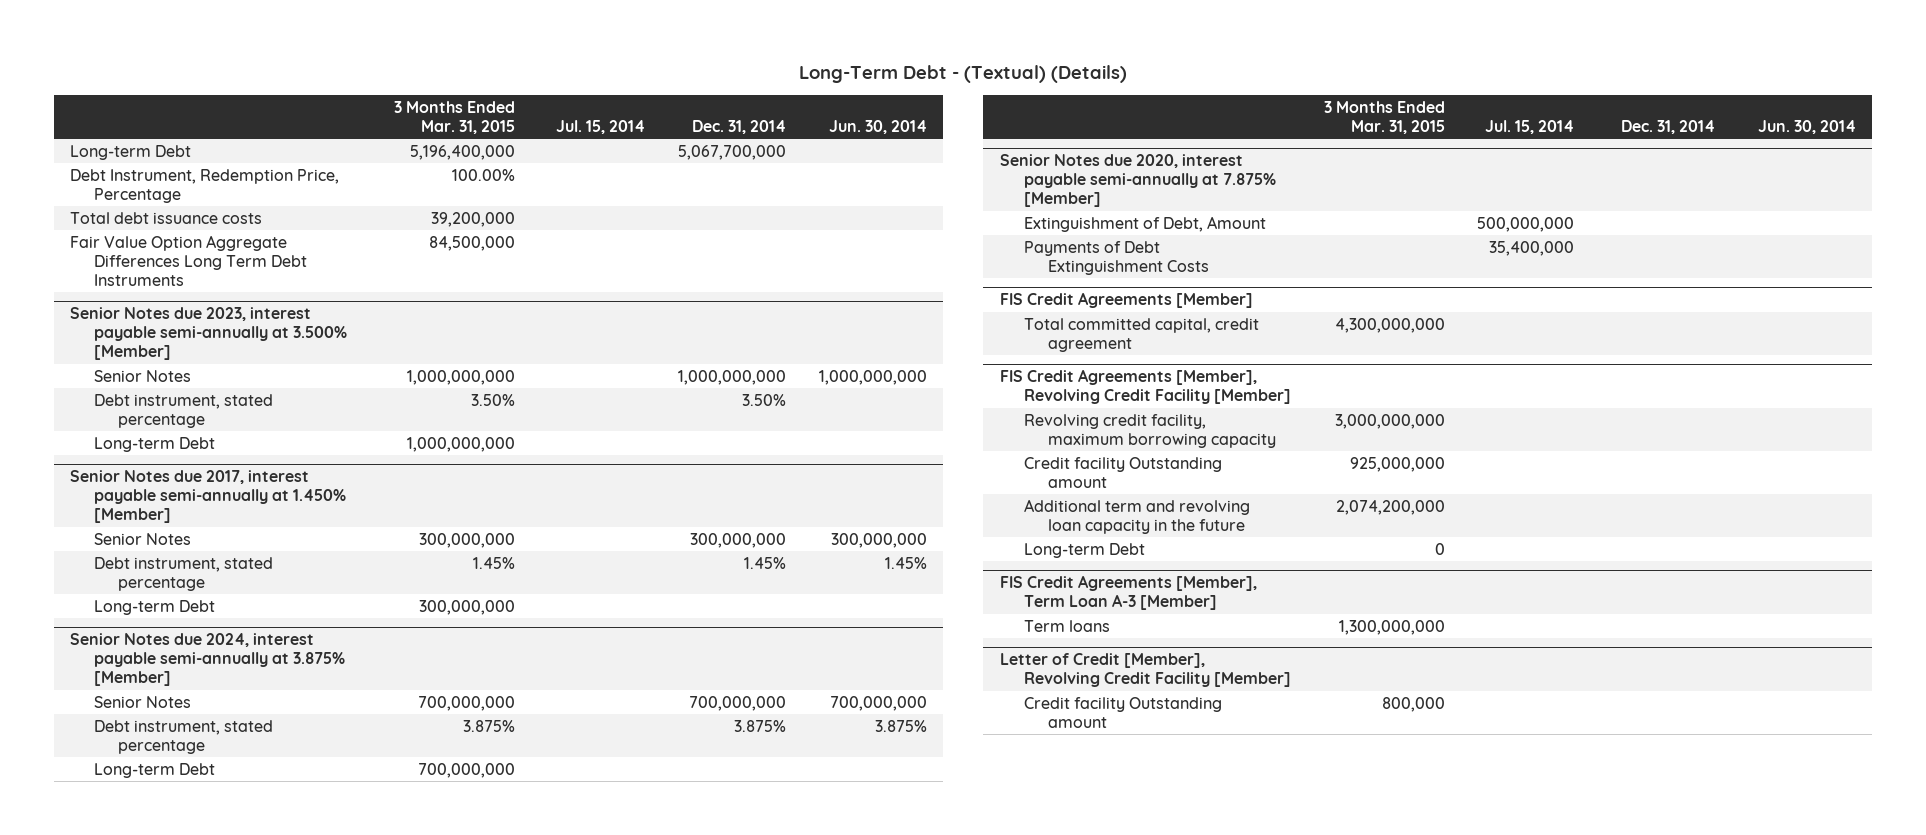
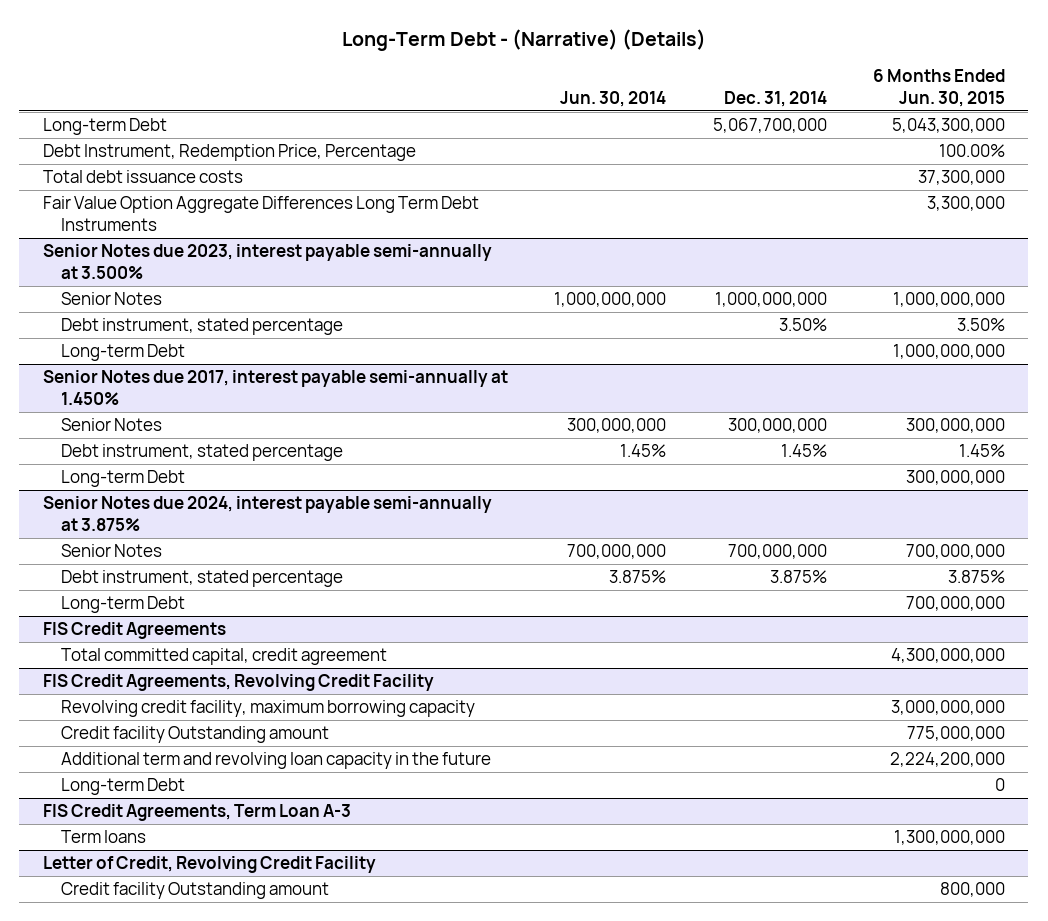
[799,65,1128,84] Long-Term Debt - (Textual) (Details) -> [341,28,706,51] Long-Term Debt - (Narrative) (Details)
[394,101,516,135] 3 Months Ended Mar. 31, 2015 -> none
[555,120,645,135] Jul. 15, 2014 -> none
none -> [873,69,1006,107] 6 Months Ended Jun. 30, 2015
[70,307,348,361] Senior Notes due 2023, interest payable semi-annually at 3.500% [Member] -> [42,244,492,279] Senior Notes due 2023, interest payable semi-annually at 3.500%
[70,470,347,524] Senior Notes due 2017, interest payable semi-annually at 1.450% [Member] -> [42,370,508,405] Senior Notes due 2017, interest payable semi-annually at 1.450%
[70,633,346,687] Senior Notes due 2024, interest payable semi-annually at 3.875% [Member] -> [42,496,492,531] Senior Notes due 2024, interest payable semi-annually at 3.875%
[999,154,1276,208] Senior Notes due 2020, interest payable semi-annually at 7.875% [Member] -> none
[1023,215,1266,232] Extinguishment of Debt, Amount -> none
[1023,240,1209,275] Payments of Debt Extinguishment Costs -> none
[999,292,1253,309] FIS Credit Agreements [Member] -> [42,622,226,640] FIS Credit Agreements
[999,369,1291,405] FIS Credit Agreements [Member], Revolving Credit Facility [Member] -> [42,674,434,692] FIS Credit Agreements, Revolving Credit Facility
[999,575,1257,611] FIS Credit Agreements [Member], Term Loan A-3 [Member] -> [42,804,351,822] FIS Credit Agreements, Term Loan A-3
[999,653,1291,688] Letter of Credit [Member], Revolving Credit Facility [Member] -> [42,856,376,874] Letter of Credit, Revolving Credit Facility

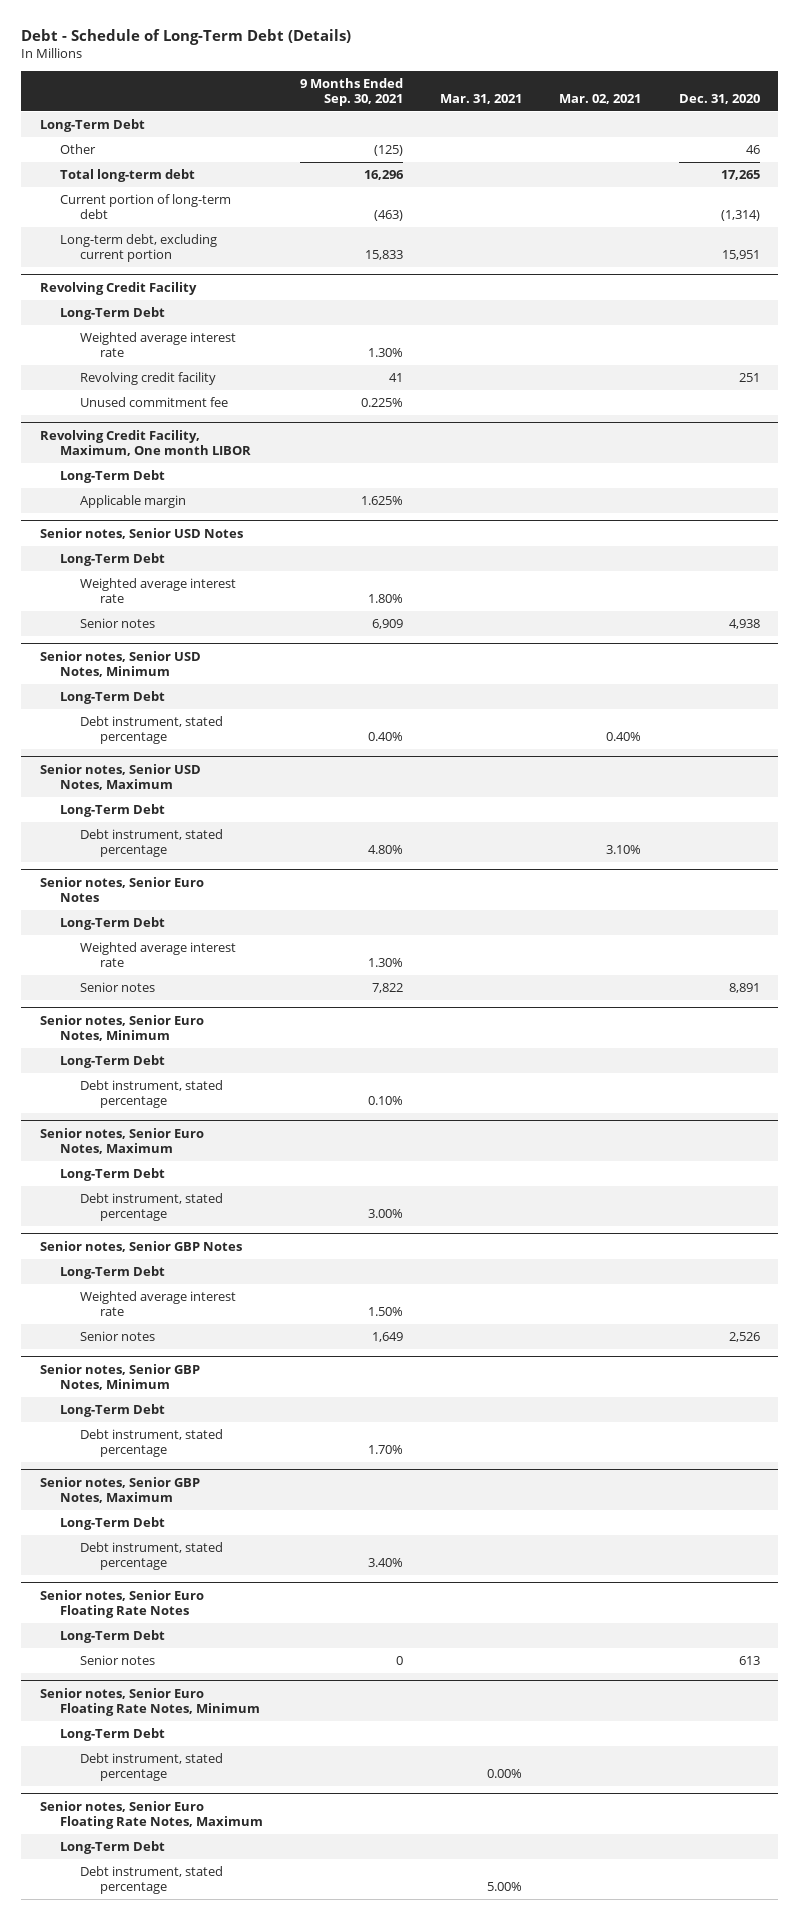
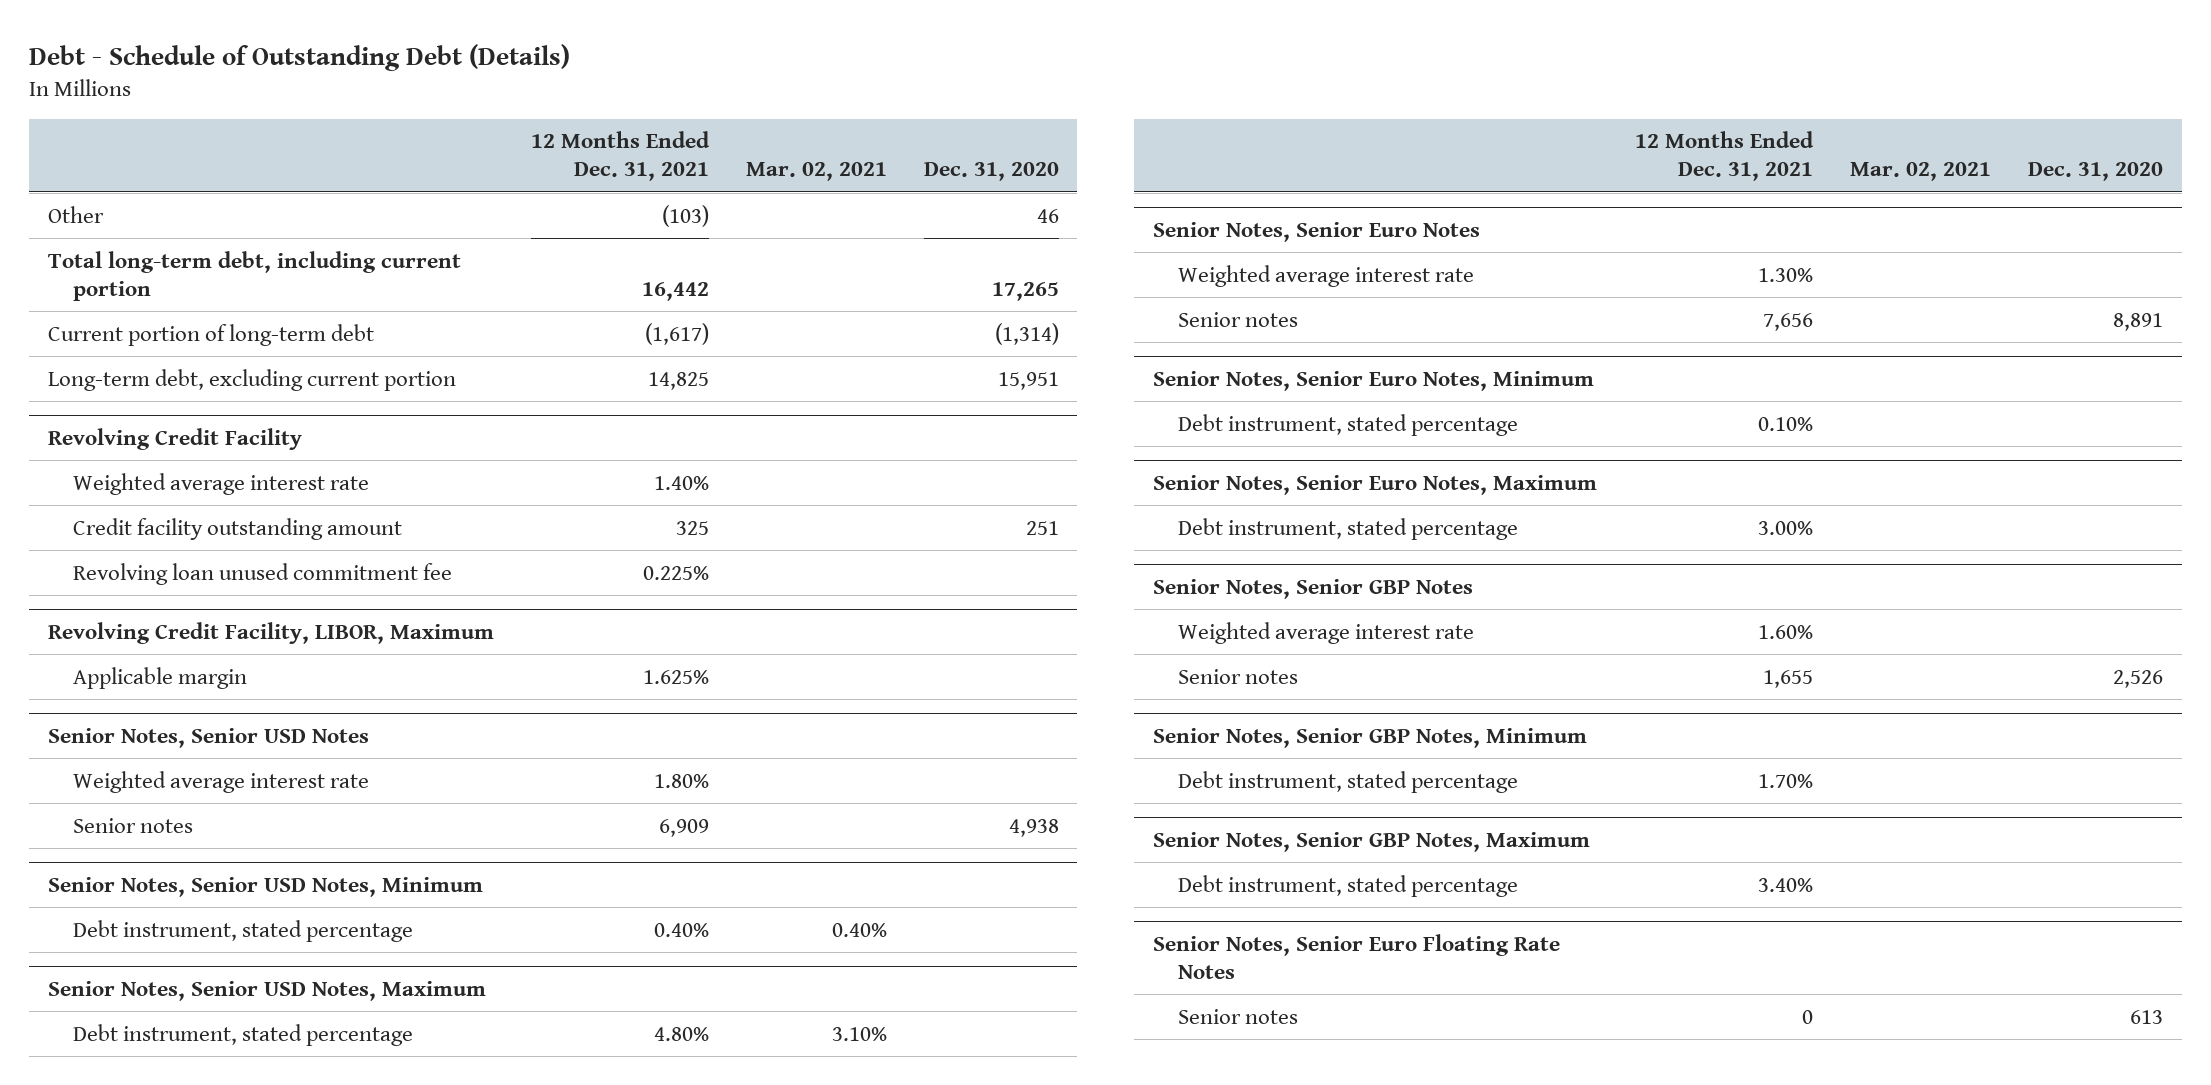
[21,28,352,45] Debt - Schedule of Long-Term Debt (Details) -> [29,43,571,71] Debt - Schedule of Outstanding Debt (Details)
[300,77,404,106] 9 Months Ended Sep. 30, 2021 -> none
[440,93,523,104] Mar. 31, 2021 -> none
none -> [530,131,710,182] 12 Months Ended Dec. 31, 2021
[39,119,145,133] Long-Term Debt -> none
[59,169,195,183] Total long-term debt -> [47,250,461,301] Total long-term debt, including current portion
[59,307,165,321] Long-Term Debt -> none
[59,470,165,484] Long-Term Debt -> none
[80,372,217,386] Revolving credit facility -> [73,517,403,540] Credit facility outstanding amount
[80,397,229,408] Unused commitment fee -> [73,562,453,585] Revolving loan unused commitment fee
[39,429,251,456] Revolving Credit Facility, Maximum, One month LIBOR -> [47,621,494,644] Revolving Credit Facility, LIBOR, Maximum
[59,553,165,567] Long-Term Debt -> none
[39,527,243,539] Senior notes, Senior USD Notes -> [47,727,369,748] Senior Notes, Senior USD Notes
[59,691,165,705] Long-Term Debt -> none
[39,650,201,677] Senior notes, Senior USD Notes, Minimum -> [47,876,483,897] Senior Notes, Senior USD Notes, Minimum
[59,804,165,818] Long-Term Debt -> none
[39,763,201,790] Senior notes, Senior USD Notes, Maximum -> [47,980,486,1001] Senior Notes, Senior USD Notes, Maximum
[59,917,165,931] Long-Term Debt -> none
[39,876,204,902] Senior notes, Senior Euro Notes -> [1152,221,1480,242] Senior Notes, Senior Euro Notes
[59,1055,165,1069] Long-Term Debt -> none
[39,1014,204,1041] Senior notes, Senior Euro Notes, Minimum -> [1152,370,1594,391] Senior Notes, Senior Euro Notes, Minimum
[59,1168,165,1182] Long-Term Debt -> none
[39,1127,204,1154] Senior notes, Senior Euro Notes, Maximum -> [1152,474,1597,495] Senior Notes, Senior Euro Notes, Maximum
[59,1266,165,1280] Long-Term Debt -> none
[39,1240,242,1252] Senior notes, Senior GBP Notes -> [1152,578,1473,599] Senior Notes, Senior GBP Notes
[59,1404,165,1418] Long-Term Debt -> none
[39,1363,200,1390] Senior notes, Senior GBP Notes, Minimum -> [1152,727,1587,748] Senior Notes, Senior GBP Notes, Minimum
[59,1517,165,1531] Long-Term Debt -> none
[39,1476,200,1503] Senior notes, Senior GBP Notes, Maximum -> [1152,831,1590,852] Senior Notes, Senior GBP Notes, Maximum
[59,1630,165,1644] Long-Term Debt -> none
[39,1589,204,1618] Senior notes, Senior Euro Floating Rate Notes -> [1152,933,1560,979] Senior Notes, Senior Euro Floating Rate Notes
[39,1687,260,1716] Senior notes, Senior Euro Floating Rate Notes, Minimum -> none
[59,1728,165,1742] Long-Term Debt -> none
[80,1753,224,1782] Debt instrument, stated percentage -> none
[39,1800,263,1829] Senior notes, Senior Euro Floating Rate Notes, Maximum -> none
[59,1841,165,1855] Long-Term Debt -> none
[80,1866,224,1895] Debt instrument, stated percentage -> none

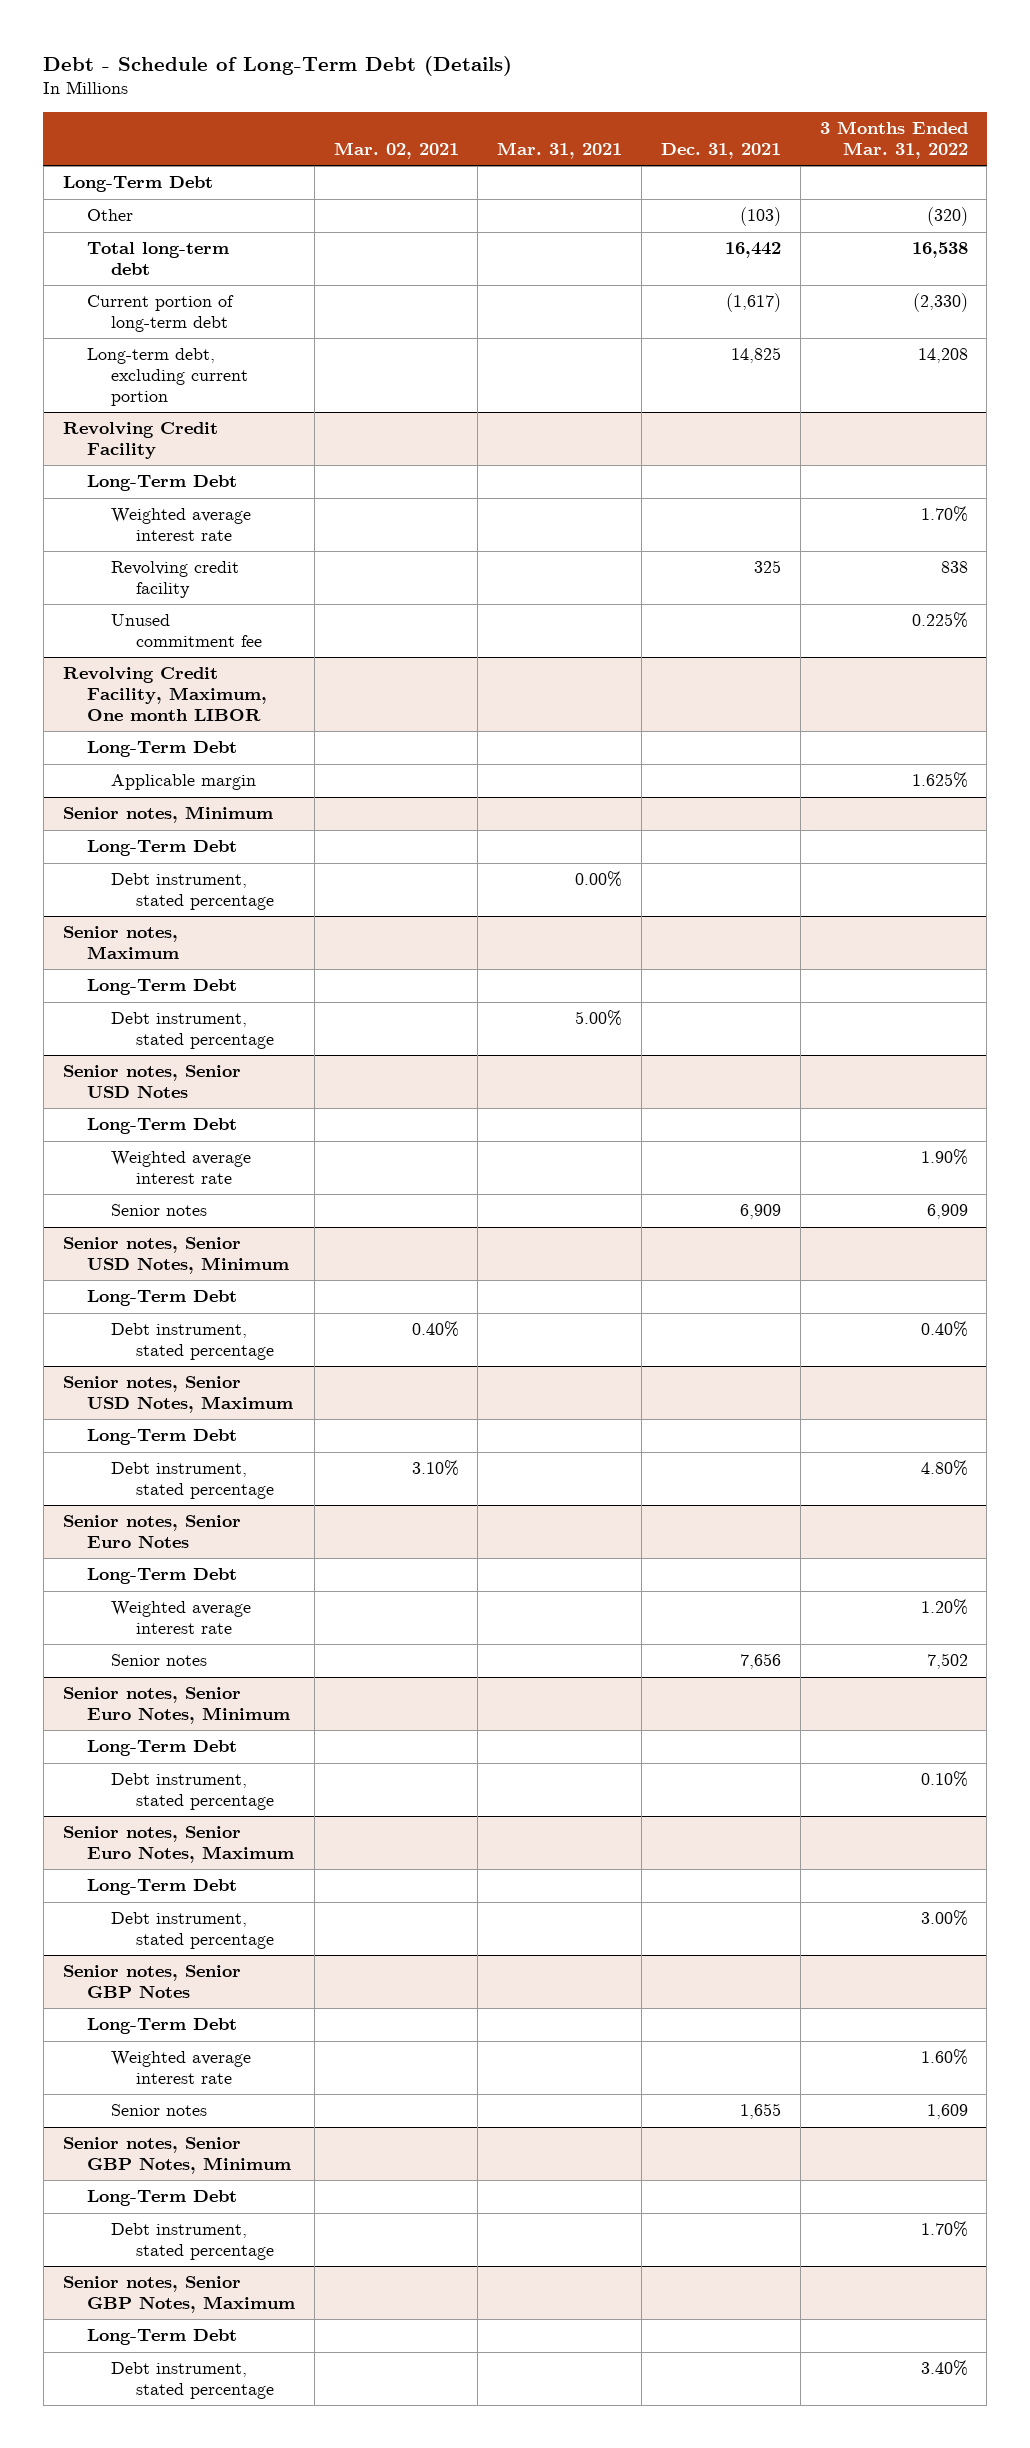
[29,43,571,71] Debt - Schedule of Outstanding Debt (Details) -> [43,55,513,76] Debt - Schedule of Long-Term Debt (Details)
[530,131,710,182] 12 Months Ended Dec. 31, 2021 -> none
[923,162,1059,182] Dec. 31, 2020 -> none
none -> [497,141,623,159] Mar. 31, 2021
none -> [660,142,781,159] Dec. 31, 2021
none -> [819,121,968,159] 3 Months Ended Mar. 31, 2022
none -> [62,176,213,193] Long-Term Debt
[47,250,461,301] Total long-term debt, including current portion -> [86,242,229,276] Total long-term debt
none -> [86,475,237,492] Long-Term Debt
[73,517,403,540] Credit facility outstanding amount -> [111,561,240,599] Revolving credit facility
[73,562,453,585] Revolving loan unused commitment fee -> [111,614,262,648] Unused commitment fee
[47,621,494,644] Revolving Credit Facility, LIBOR, Maximum -> [62,667,267,721] Revolving Credit Facility, Maximum, One month LIBOR
none -> [86,741,237,758] Long-Term Debt
none -> [62,806,273,824] Senior notes, Minimum
none -> [86,840,237,857] Long-Term Debt
none -> [111,873,274,911] Debt instrument, stated percentage
none -> [62,926,179,960] Senior notes, Maximum
none -> [86,979,237,996] Long-Term Debt
none -> [111,1012,274,1050] Debt instrument, stated percentage
[47,727,369,748] Senior Notes, Senior USD Notes -> [62,1065,241,1099] Senior notes, Senior USD Notes
none -> [86,1118,237,1135] Long-Term Debt
[47,876,483,897] Senior Notes, Senior USD Notes, Minimum -> [62,1237,289,1275] Senior notes, Senior USD Notes, Minimum
none -> [86,1290,237,1307] Long-Term Debt
[47,980,486,1001] Senior Notes, Senior USD Notes, Maximum -> [62,1376,293,1414] Senior notes, Senior USD Notes, Maximum
none -> [86,1429,237,1446] Long-Term Debt
[1152,221,1480,242] Senior Notes, Senior Euro Notes -> [62,1515,241,1549] Senior notes, Senior Euro Notes
none -> [86,1568,237,1585] Long-Term Debt
[1152,370,1594,391] Senior Notes, Senior Euro Notes, Minimum -> [62,1687,290,1725] Senior notes, Senior Euro Notes, Minimum
none -> [86,1740,237,1757] Long-Term Debt
[1152,474,1597,495] Senior Notes, Senior Euro Notes, Maximum -> [62,1826,294,1864] Senior notes, Senior Euro Notes, Maximum
none -> [86,1879,237,1896] Long-Term Debt
[1152,578,1473,599] Senior Notes, Senior GBP Notes -> [62,1965,241,1999] Senior notes, Senior GBP Notes
none -> [86,2018,237,2035] Long-Term Debt
[1152,727,1587,748] Senior Notes, Senior GBP Notes, Minimum -> [62,2137,291,2175] Senior notes, Senior GBP Notes, Minimum
none -> [86,2190,237,2207] Long-Term Debt
[1152,831,1590,852] Senior Notes, Senior GBP Notes, Maximum -> [62,2276,295,2314] Senior notes, Senior GBP Notes, Maximum
none -> [86,2329,237,2346] Long-Term Debt
[1152,933,1560,979] Senior Notes, Senior Euro Floating Rate Notes -> none
[1177,1008,1298,1024] Senior notes -> none

